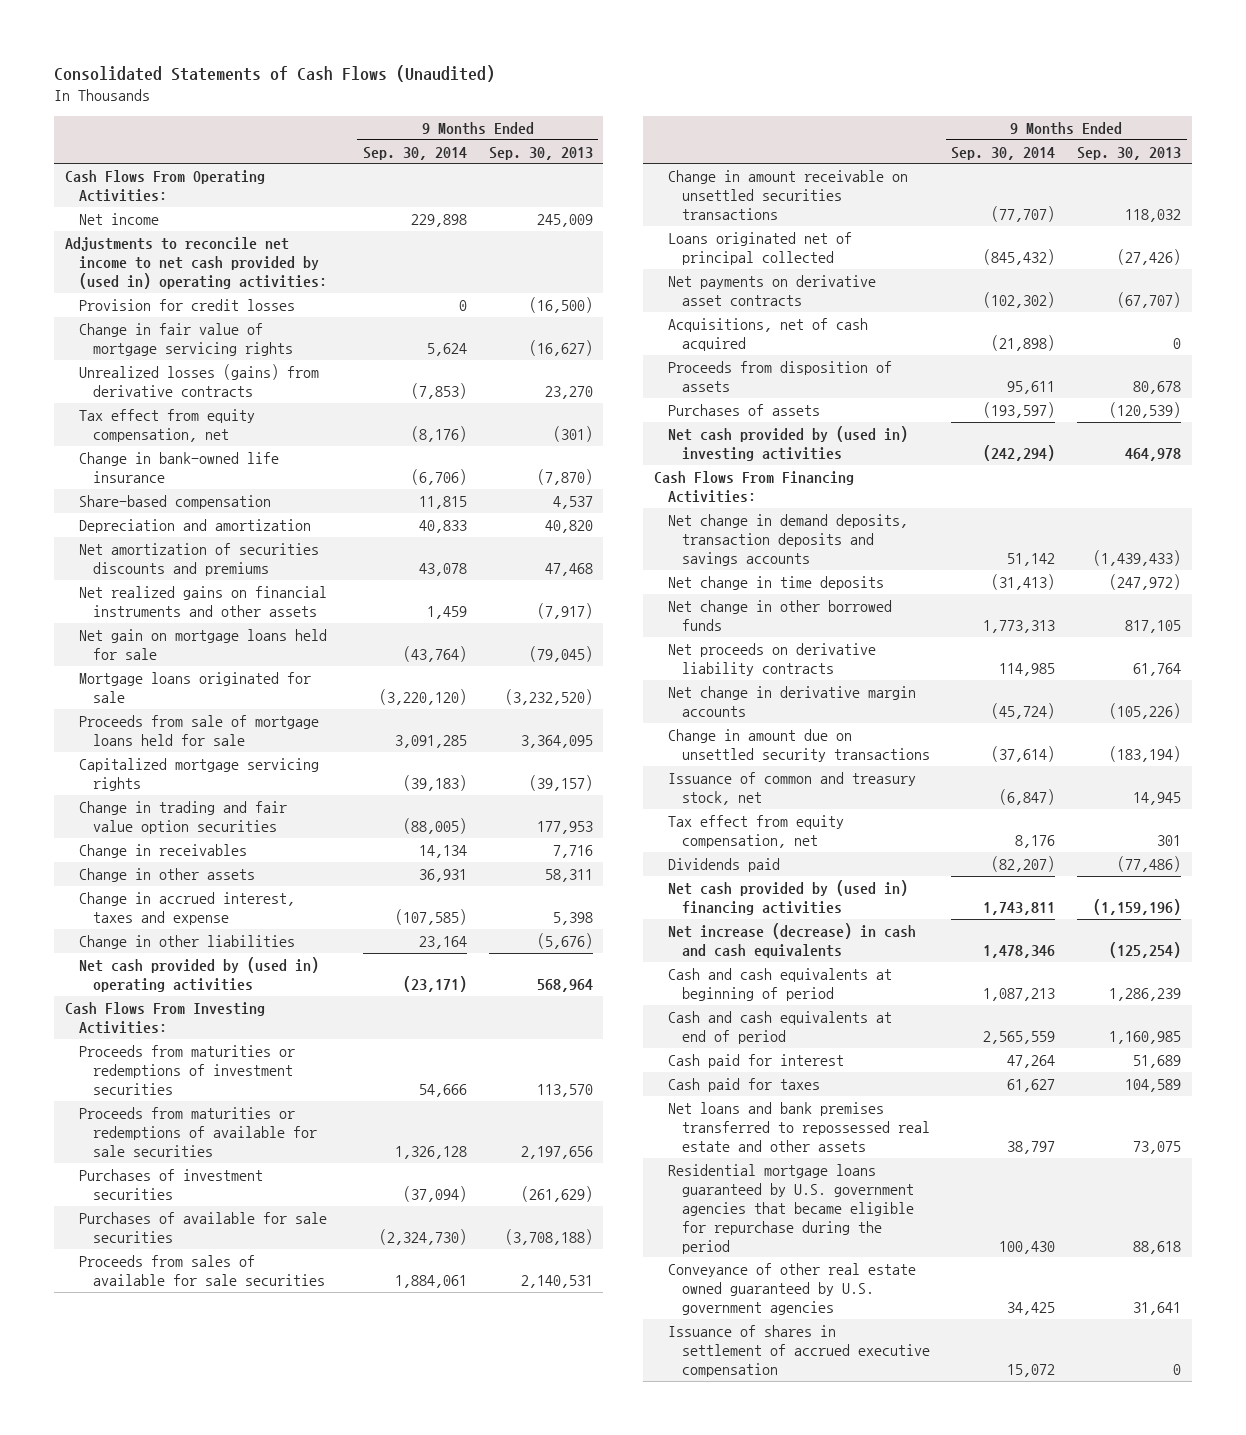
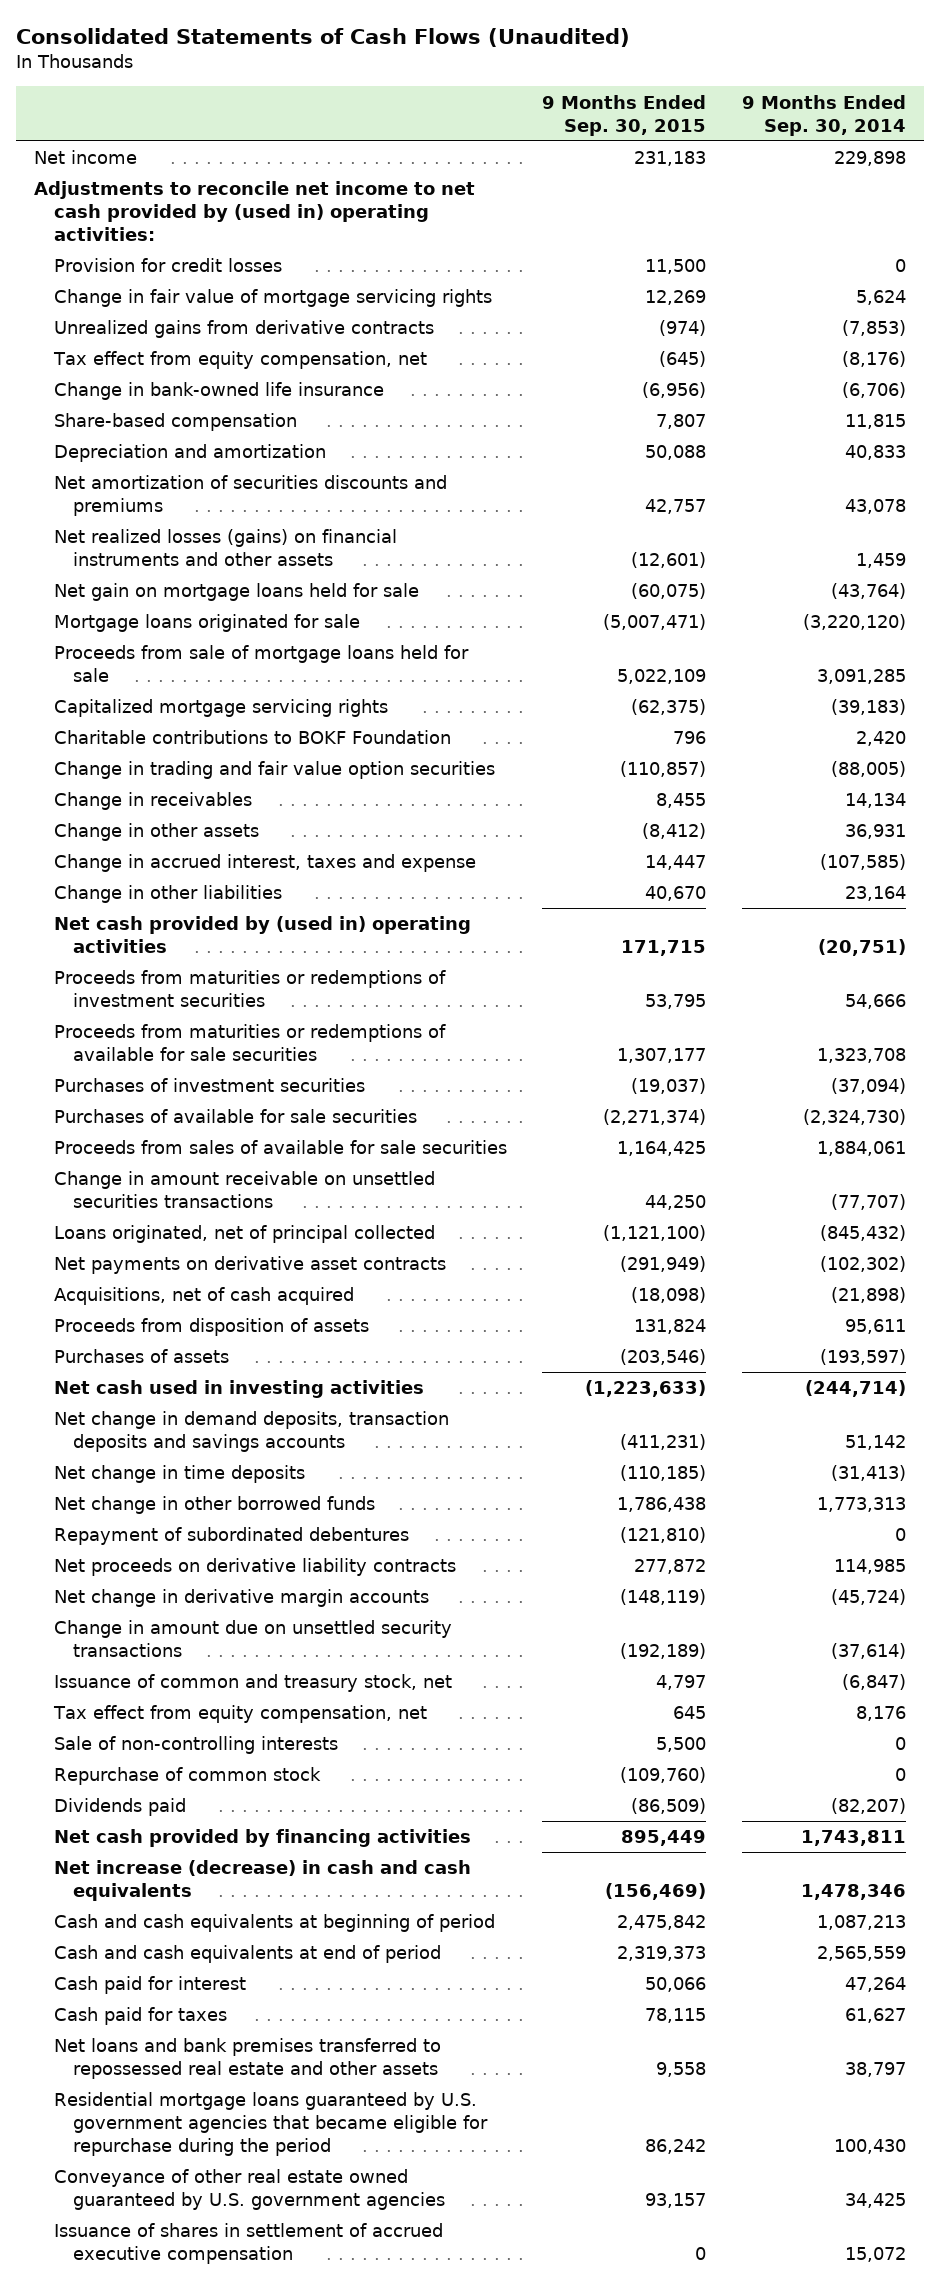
[488,146,593,160] Sep. 30, 2013 -> none
none -> [542,94,707,136] 9 Months Ended Sep. 30, 2015
[65,169,266,202] Cash Flows From Operating Activities: -> none
[79,363,320,397] Unrealized losses (gains) from derivative contracts -> [53,320,434,339] Unrealized gains from derivative contracts
[79,585,328,617] Net realized gains on financial instruments and other assets -> [53,529,397,567] Net realized losses (gains) on financial instruments and other assets
none -> [53,730,451,745] Charitable contributions to BOKF Foundation
[65,1001,266,1034] Cash Flows From Investing Activities: -> none
[402,975,467,992] (23,171) -> [818,939,907,957] (20,751)
[394,1145,467,1159] 1,326,128 -> [817,1048,907,1064] 1,323,708
[667,231,852,265] Loans originated net of principal collected -> [53,1225,435,1244] Loans originated, net of principal collected
[653,470,854,503] Cash Flows From Financing Activities: -> none
[667,425,908,461] Net cash provided by (used in) investing activities -> [53,1380,424,1399] Net cash used in investing activities
[983,444,1056,461] (242,294) -> [805,1380,907,1398] (244,714)
none -> [53,1527,409,1546] Repayment of subordinated debentures
none -> [53,1736,338,1755] Sale of non-controlling interests
none -> [53,1767,321,1786] Repurchase of common stock
[667,879,908,915] Net cash provided by (used in) financing activities -> [53,1829,471,1848] Net cash provided by financing activities

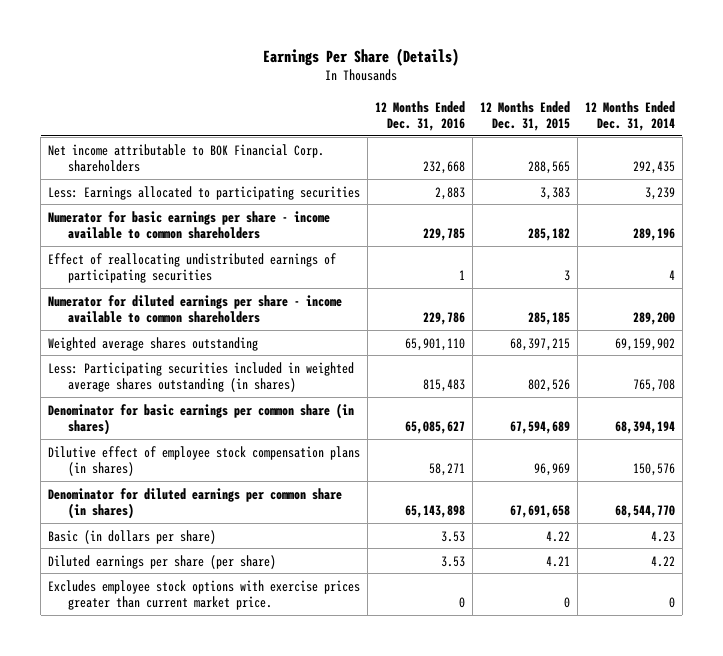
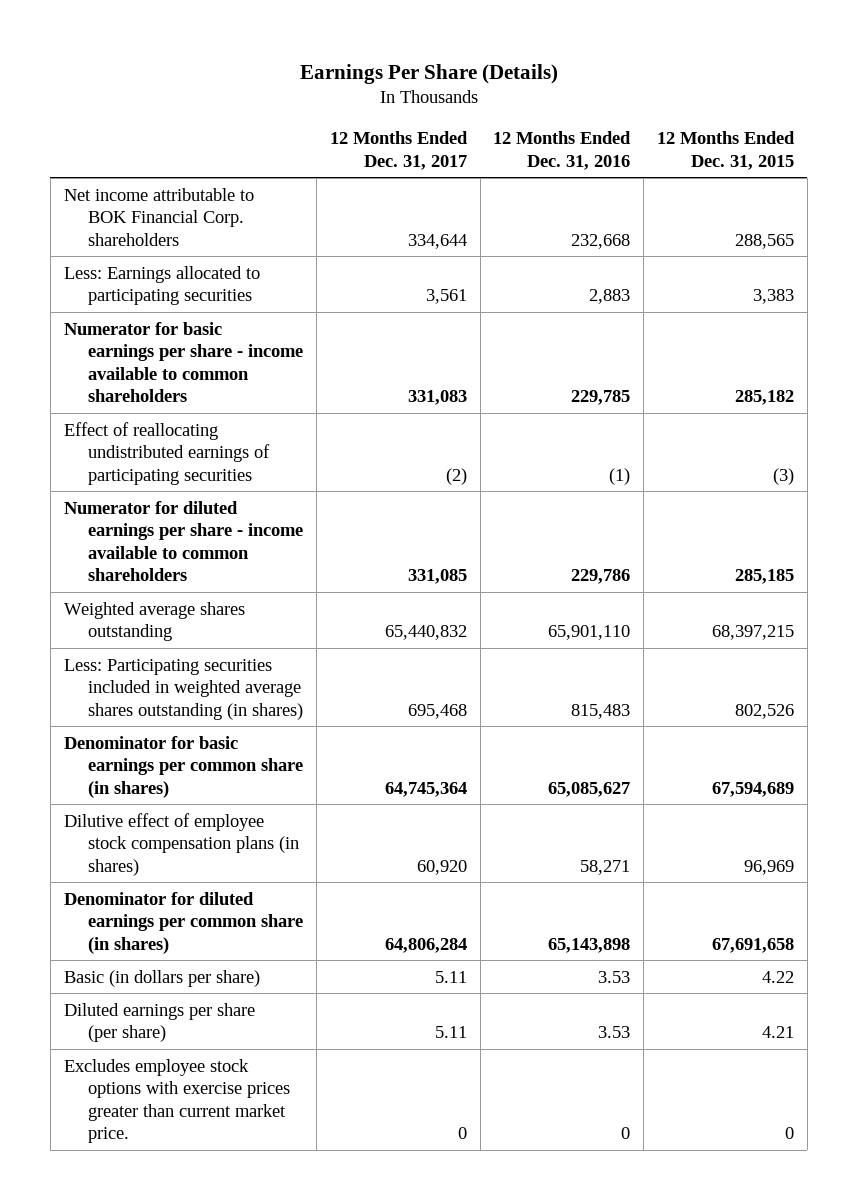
[584,100,675,131] 12 Months Ended Dec. 31, 2014 -> none
none -> [329,131,468,170] 12 Months Ended Dec. 31, 2017
[458,269,465,280] 1 -> [609,467,631,485] (1)
[563,269,570,281] 3 -> [773,467,795,485] (3)

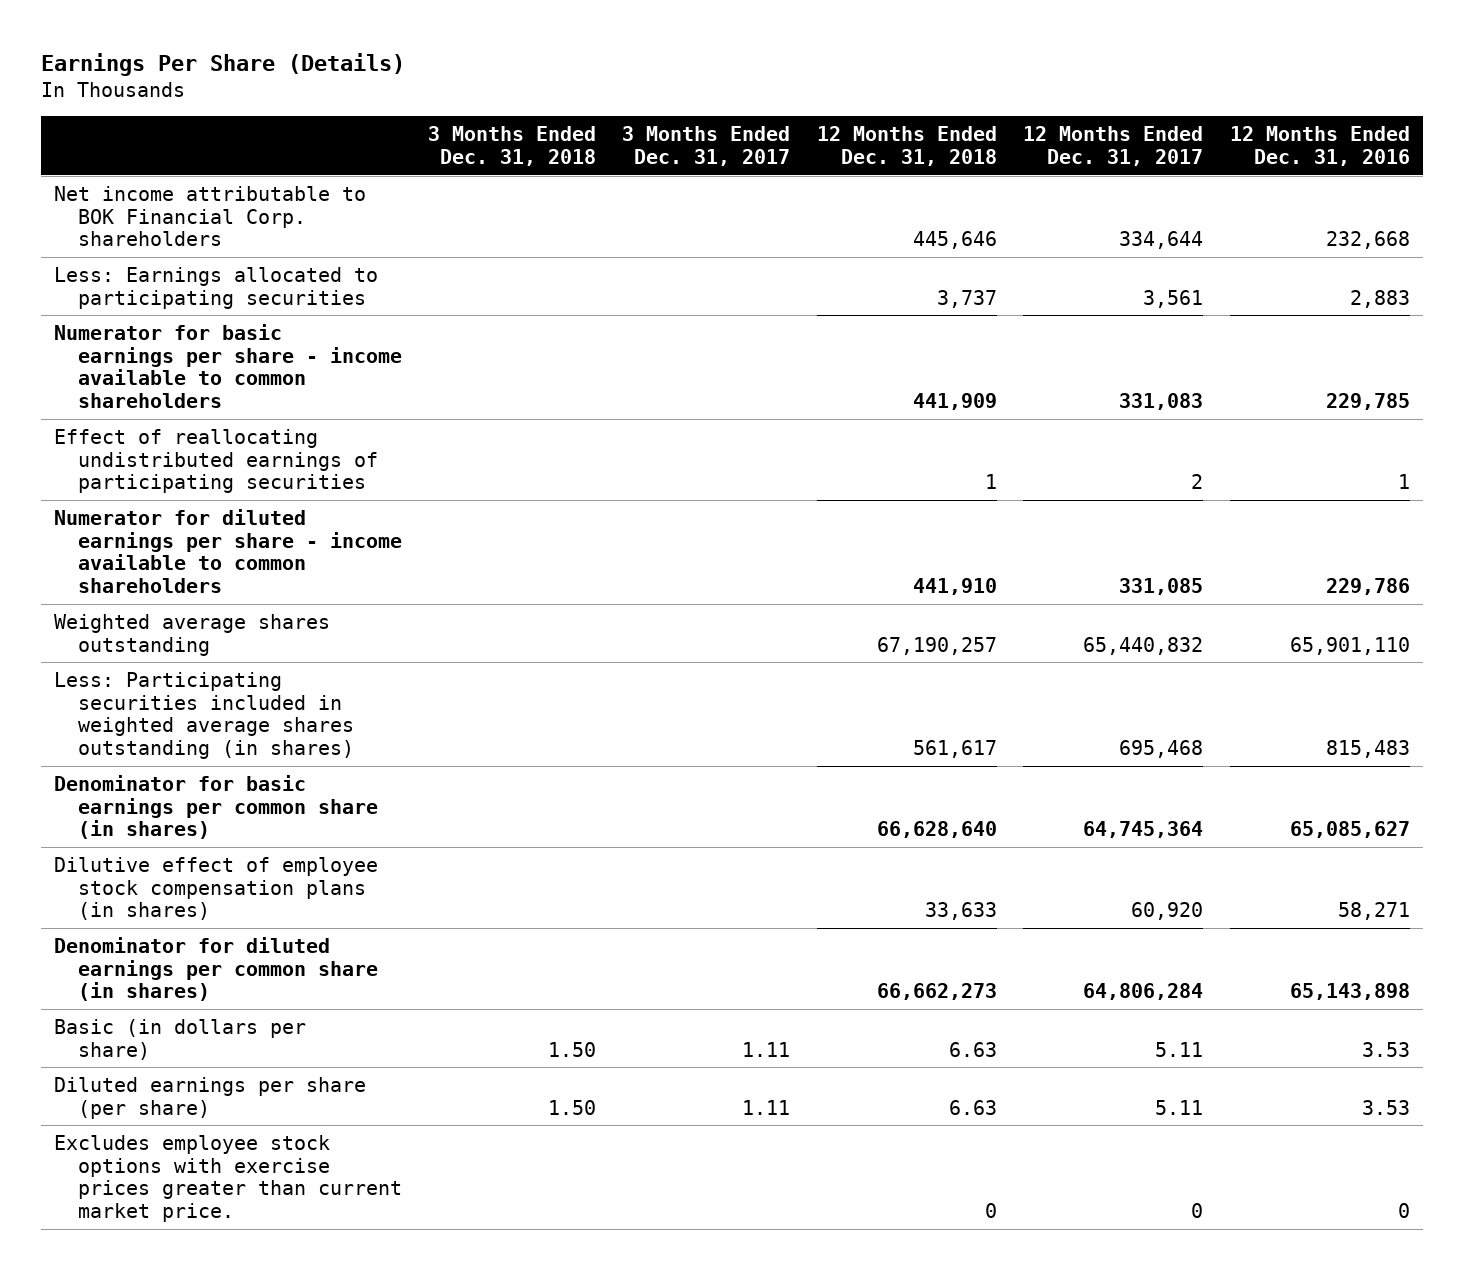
[657,131,796,170] 12 Months Ended Dec. 31, 2015 -> none
none -> [427,126,596,166] 3 Months Ended Dec. 31, 2018
none -> [622,126,791,166] 3 Months Ended Dec. 31, 2017
none -> [816,126,997,166] 12 Months Ended Dec. 31, 2018
[445,467,467,485] (2) -> [1191,474,1204,490] 2
[609,467,631,485] (1) -> [1397,474,1410,490] 1

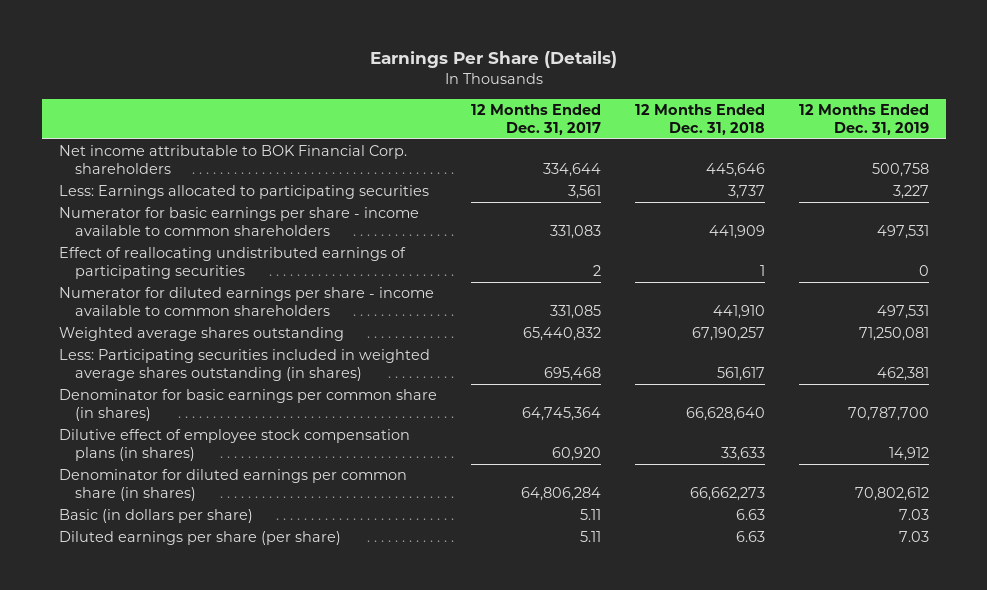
[427,126,596,166] 3 Months Ended Dec. 31, 2018 -> none
[622,126,791,166] 3 Months Ended Dec. 31, 2017 -> none
[1229,126,1410,166] 12 Months Ended Dec. 31, 2016 -> none
none -> [798,104,929,135] 12 Months Ended Dec. 31, 2019
[54,1134,402,1223] Excludes employee stock options with exercise prices greater than current market price. -> none

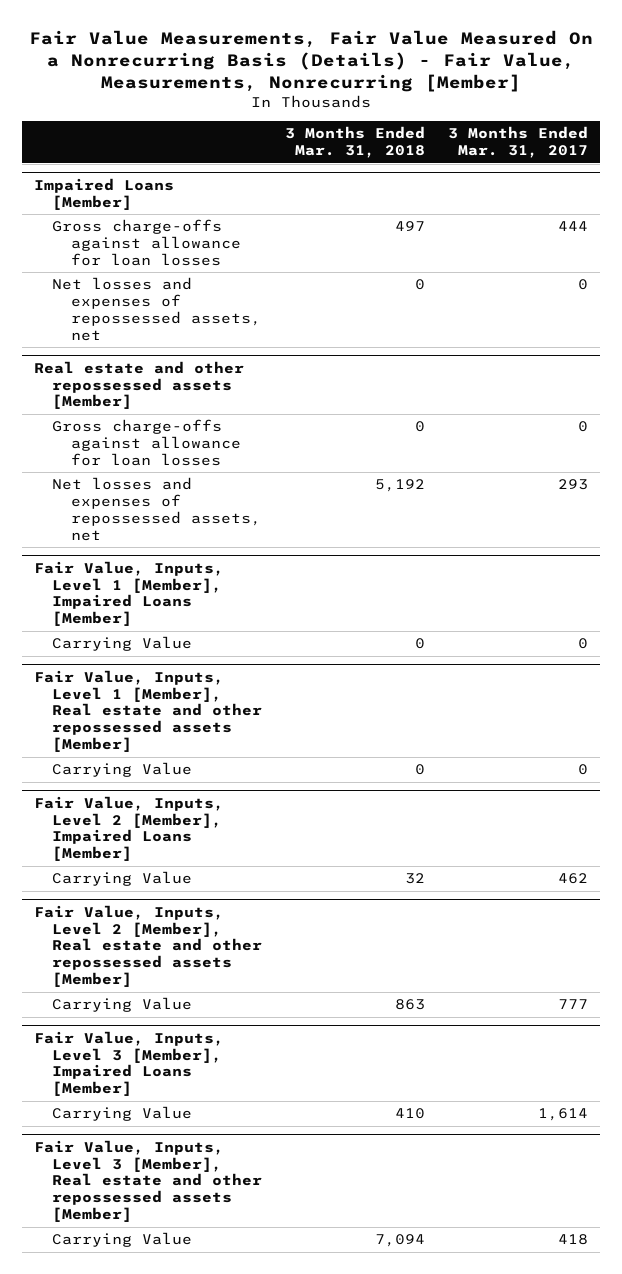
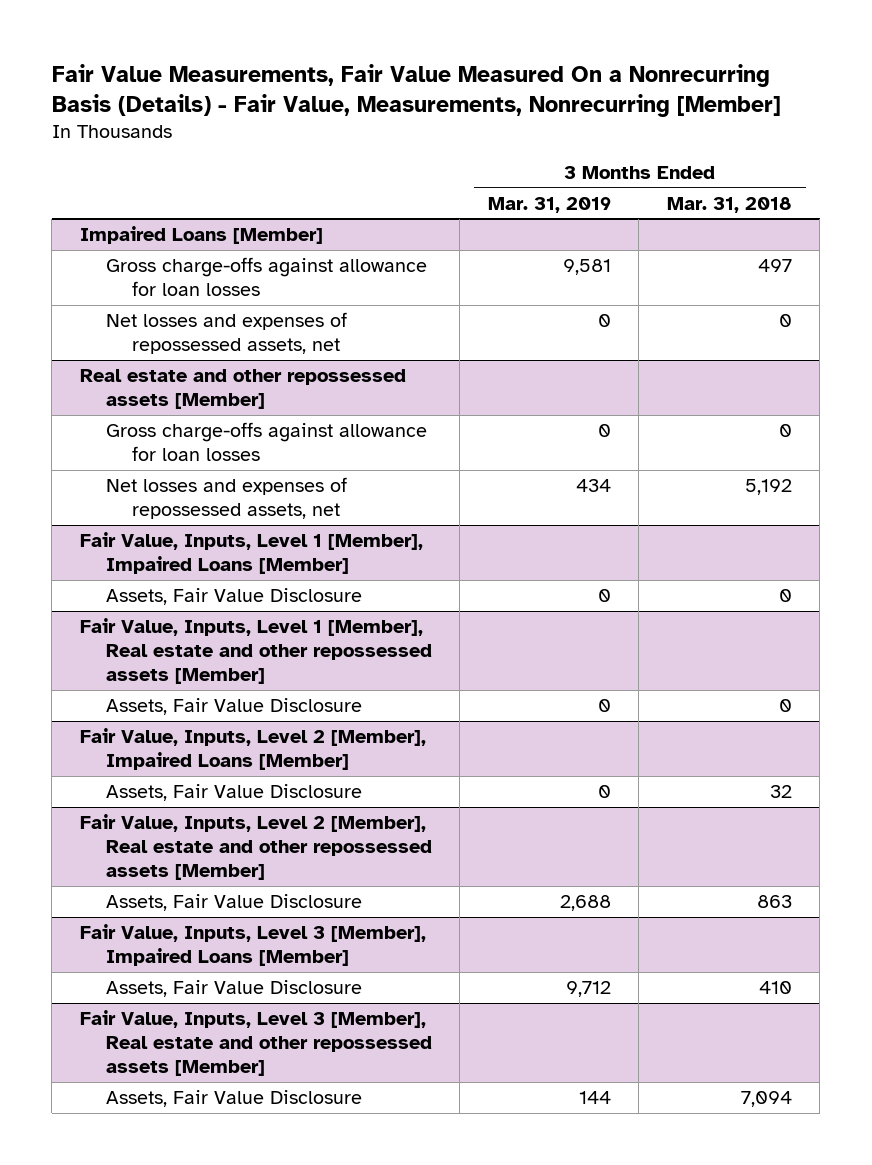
[448,126,589,159] 3 Months Ended Mar. 31, 2017 -> none
none -> [487,196,611,213] Mar. 31, 2019
[52,636,193,652] Carrying Value -> none
none -> [105,587,362,605] Assets, Fair Value Disclosure
[52,762,193,778] Carrying Value -> none
none -> [105,697,362,715] Assets, Fair Value Disclosure
[52,871,193,887] Carrying Value -> none
none -> [105,783,362,801] Assets, Fair Value Disclosure
[52,997,193,1013] Carrying Value -> [105,893,362,911] Assets, Fair Value Disclosure
[52,1106,193,1122] Carrying Value -> none
none -> [105,979,362,997] Assets, Fair Value Disclosure
[52,1232,193,1248] Carrying Value -> [105,1089,362,1107] Assets, Fair Value Disclosure

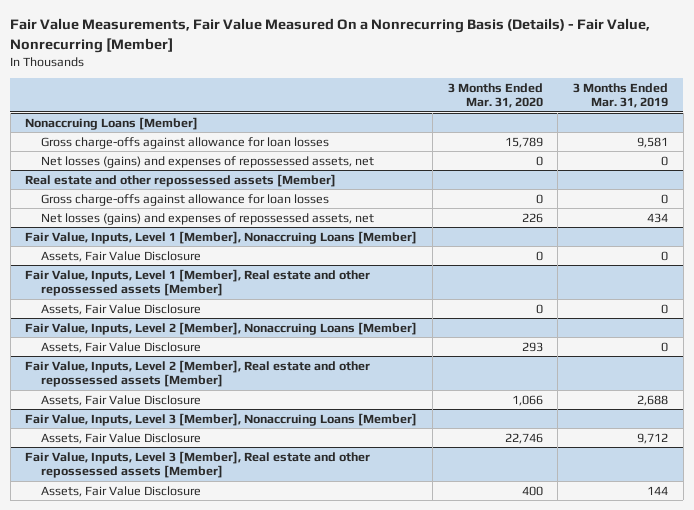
[51,63,781,117] Fair Value Measurements, Fair Value Measured On a Nonrecurring Basis (Details) - Fair Value, Measurements, Nonrecurring [Member] -> [10,18,651,53] Fair Value Measurements, Fair Value Measured On a Nonrecurring Basis (Details) - Fair Value, Nonrecurring [Member]
[666,196,792,213] Mar. 31, 2018 -> none
none -> [447,82,543,109] 3 Months Ended Mar. 31, 2020
[79,225,323,244] Impaired Loans [Member] -> [25,116,199,130] Nonaccruing Loans [Member]
[105,311,347,354] Net losses and expenses of repossessed assets, net -> [41,155,375,168] Net losses (gains) and expenses of repossessed assets, net
[105,476,347,519] Net losses and expenses of repossessed assets, net -> [41,212,375,225] Net losses (gains) and expenses of repossessed assets, net
[79,531,423,574] Fair Value, Inputs, Level 1 [Member], Impaired Loans [Member] -> [25,230,418,244] Fair Value, Inputs, Level 1 [Member], Nonaccruing Loans [Member]
[79,727,426,770] Fair Value, Inputs, Level 2 [Member], Impaired Loans [Member] -> [25,321,418,335] Fair Value, Inputs, Level 2 [Member], Nonaccruing Loans [Member]
[79,923,426,966] Fair Value, Inputs, Level 3 [Member], Impaired Loans [Member] -> [25,412,418,426] Fair Value, Inputs, Level 3 [Member], Nonaccruing Loans [Member]

